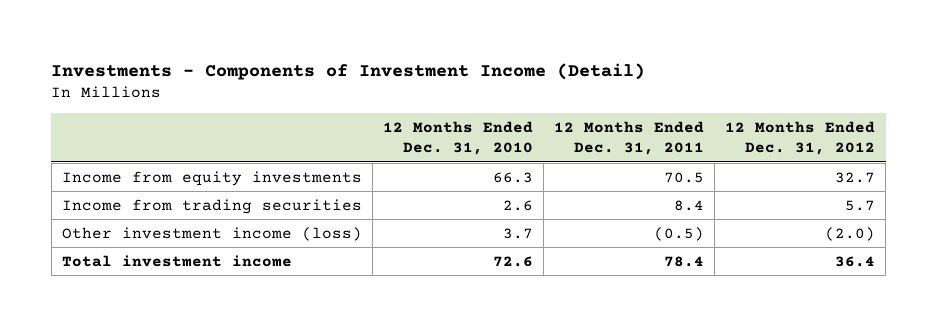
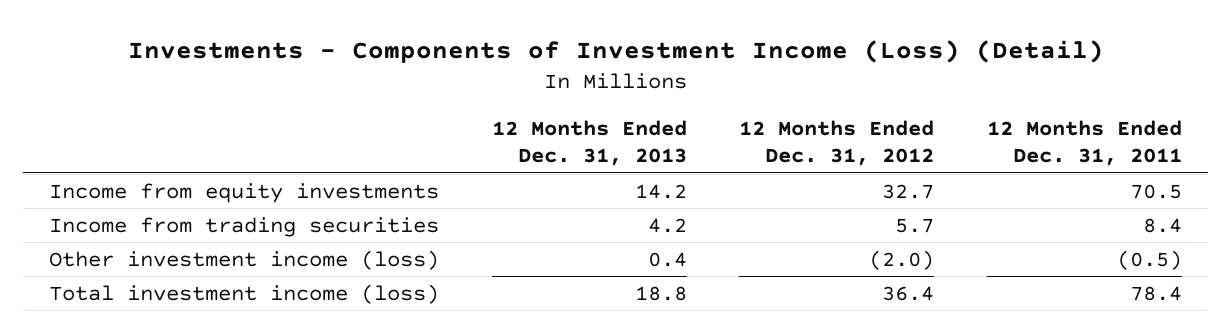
[51,62,646,80] Investments - Components of Investment Income (Detail) -> [127,40,1104,64] Investments - Components of Investment Income (Loss) (Detail)
[382,120,533,156] 12 Months Ended Dec. 31, 2010 -> none
none -> [491,119,687,167] 12 Months Ended Dec. 31, 2013
[61,254,292,267] Total investment income -> [49,283,440,304] Total investment income (loss)

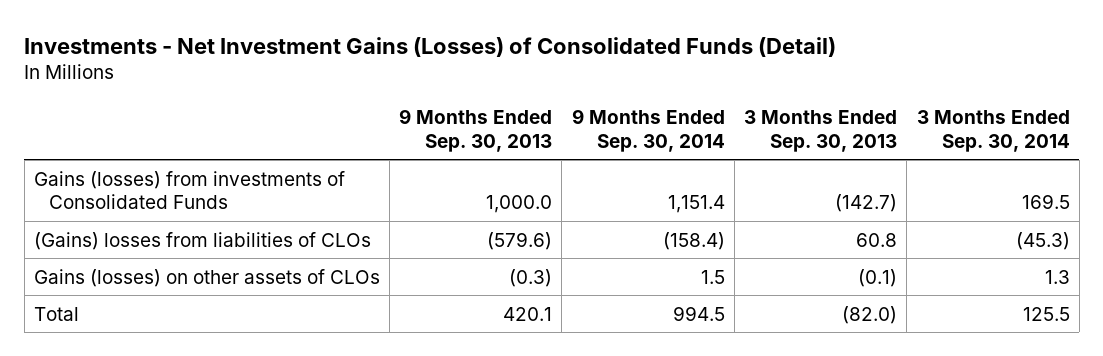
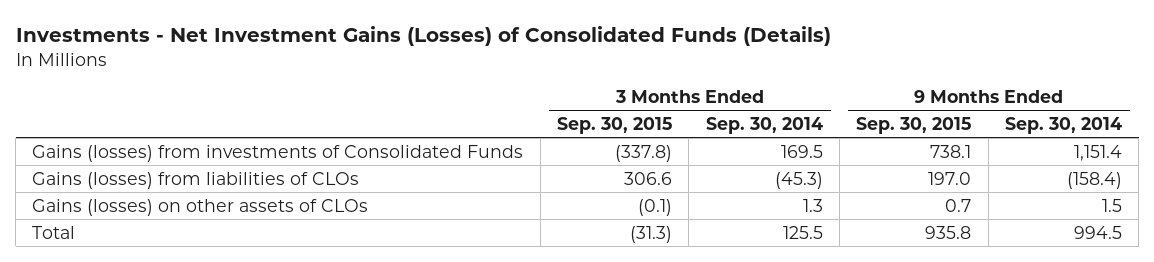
[24,36,837,57] Investments - Net Investment Gains (Losses) of Consolidated Funds (Detail) -> [15,26,831,47] Investments - Net Investment Gains (Losses) of Consolidated Funds (Details)
[399,108,553,152] 9 Months Ended Sep. 30, 2013 -> none
[744,109,898,152] 3 Months Ended Sep. 30, 2013 -> none
none -> [557,116,673,134] Sep. 30, 2015
none -> [856,116,972,134] Sep. 30, 2015
[33,231,371,250] (Gains) losses from liabilities of CLOs -> [32,171,360,189] Gains (losses) from liabilities of CLOs

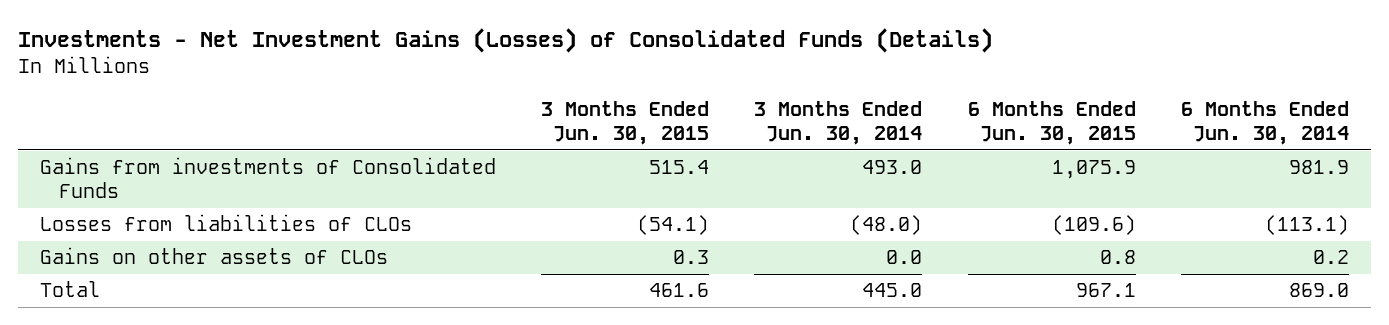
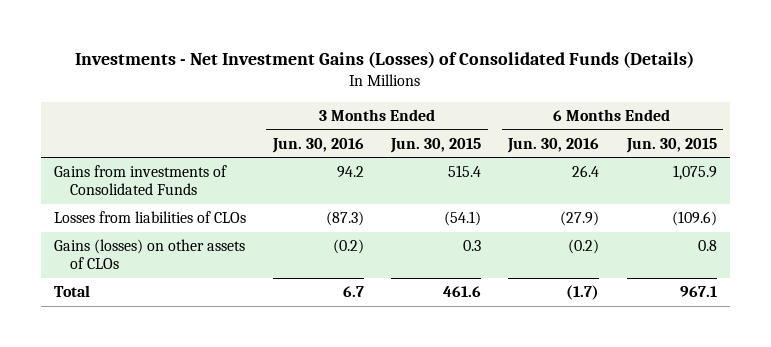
[754,100,923,146] 3 Months Ended Jun. 30, 2014 -> none
[1180,100,1349,146] 6 Months Ended Jun. 30, 2014 -> none
none -> [272,137,365,153] Jun. 30, 2016
none -> [507,137,600,153] Jun. 30, 2016
[40,247,389,265] Gains on other assets of CLOs -> [54,239,246,270] Gains (losses) on other assets of CLOs

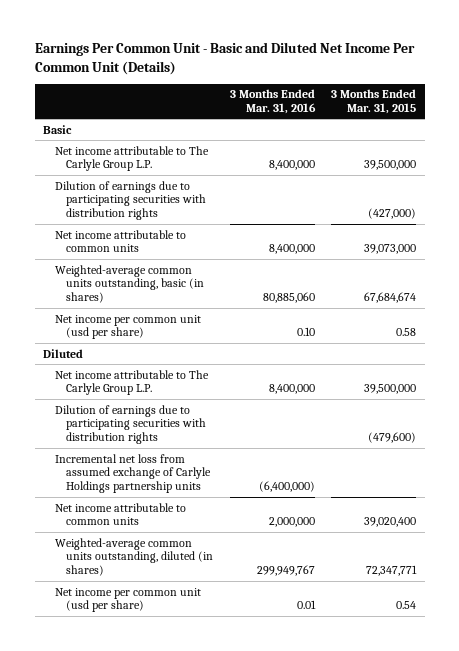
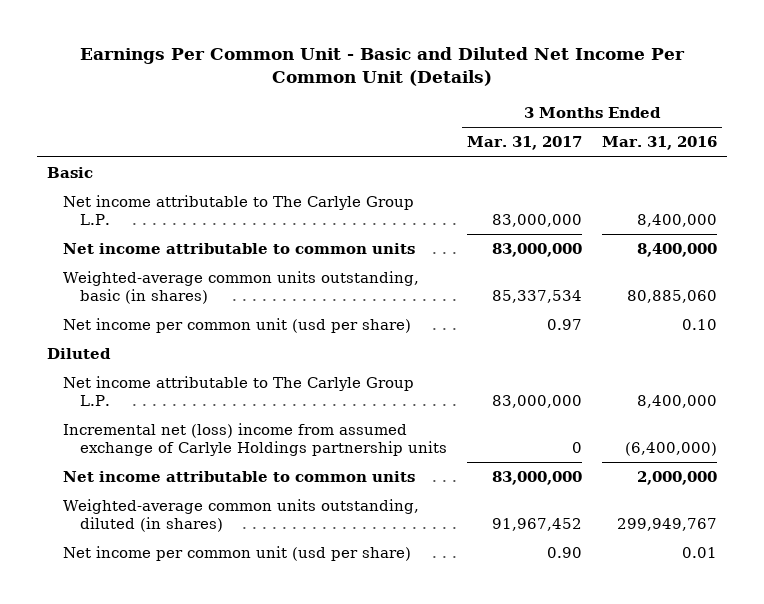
[331,89,417,114] 3 Months Ended Mar. 31, 2015 -> none
none -> [466,136,582,151] Mar. 31, 2017
[54,180,207,221] Dilution of earnings due to participating securities with distribution rights -> none
[54,404,207,445] Dilution of earnings due to participating securities with distribution rights -> none
[54,453,212,494] Incremental net loss from assumed exchange of Carlyle Holdings partnership units -> [63,423,447,456] Incremental net (loss) income from assumed exchange of Carlyle Holdings partnership units

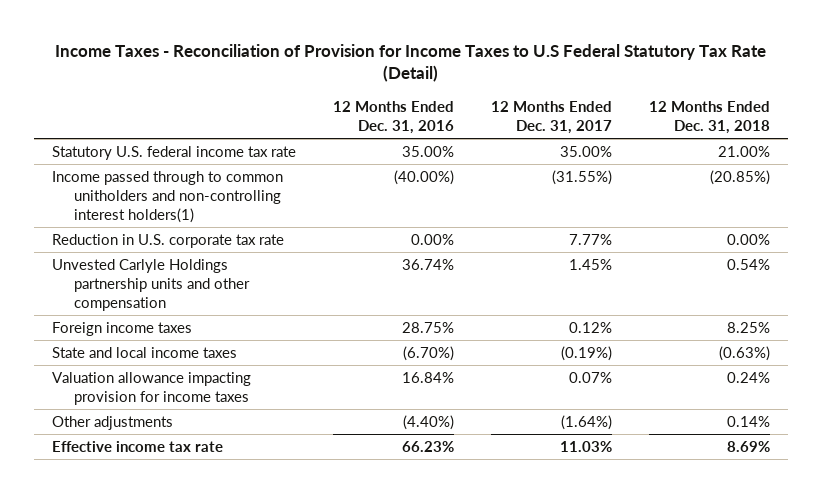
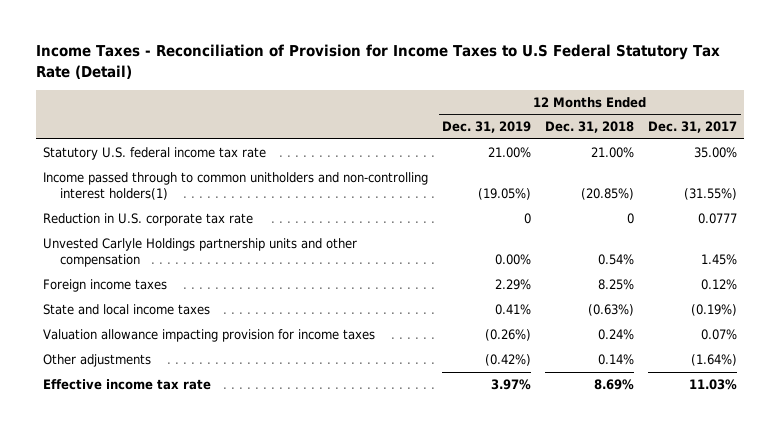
[333,100,455,134] 12 Months Ended Dec. 31, 2016 -> none
none -> [442,121,532,134] Dec. 31, 2019
[568,233,612,245] 7.77% -> [698,213,738,225] 0.0777
[726,233,770,245] 0.00% -> [627,213,635,225] 0

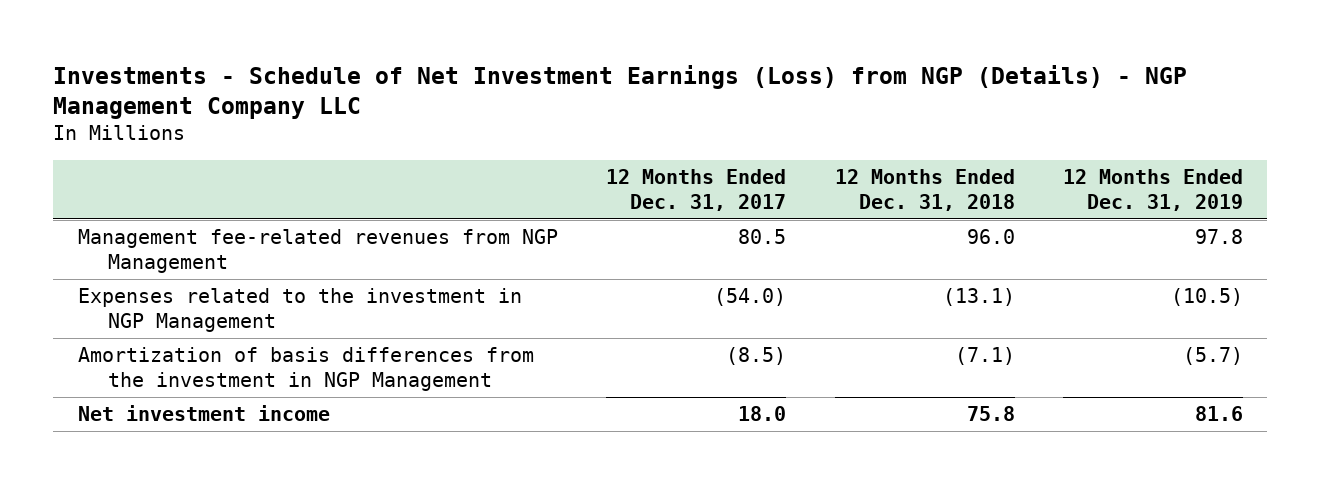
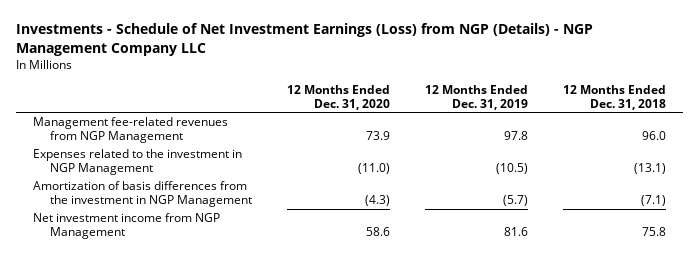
[606,168,787,211] 12 Months Ended Dec. 31, 2017 -> none
none -> [287,84,391,110] 12 Months Ended Dec. 31, 2020
[77,405,330,422] Net investment income -> [33,213,221,240] Net investment income from NGP Management

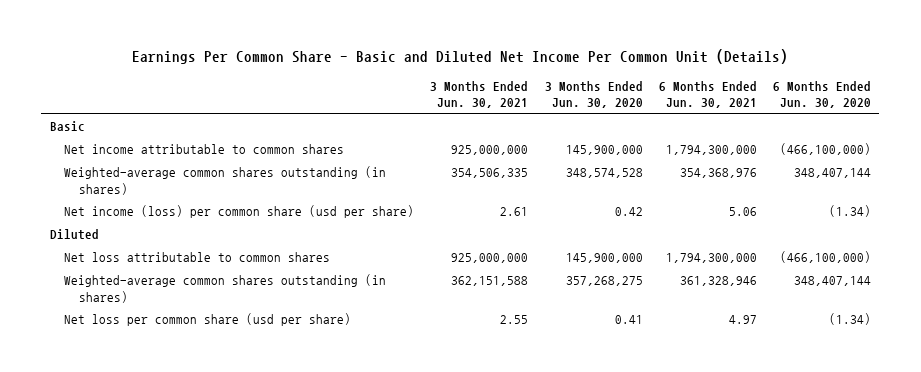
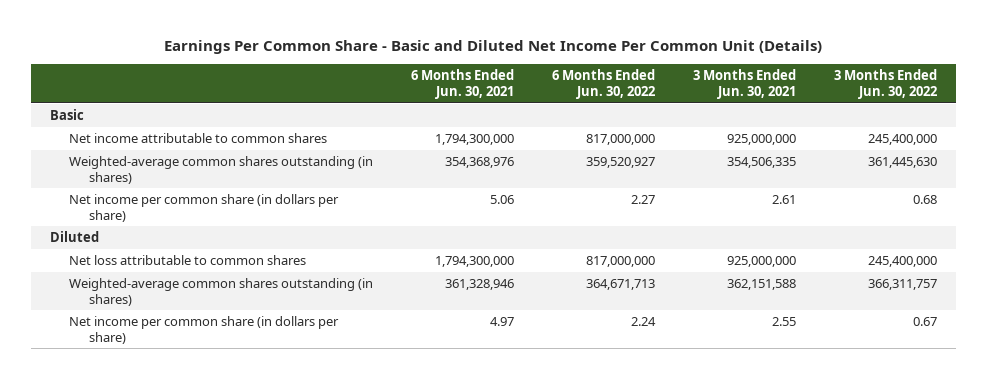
[544,80,643,109] 3 Months Ended Jun. 30, 2020 -> none
[773,80,872,109] 6 Months Ended Jun. 30, 2020 -> none
none -> [552,69,656,99] 6 Months Ended Jun. 30, 2022
none -> [833,69,937,99] 3 Months Ended Jun. 30, 2022
[64,205,415,219] Net income (loss) per common share (usd per share) -> [69,193,340,222] Net income per common share (in dollars per share)
[64,313,352,327] Net loss per common share (usd per share) -> [69,315,340,344] Net income per common share (in dollars per share)

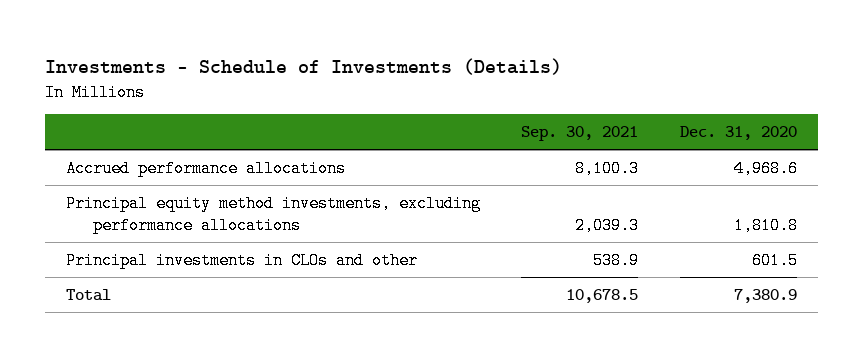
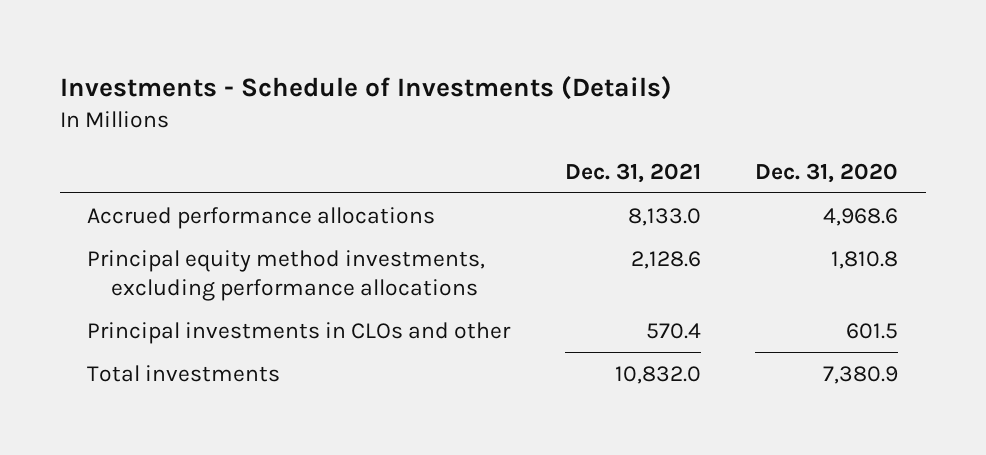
[521,126,639,142] Sep. 30, 2021 -> none
none -> [564,162,701,183] Dec. 31, 2021
[65,288,111,301] Total -> [87,364,281,382] Total investments

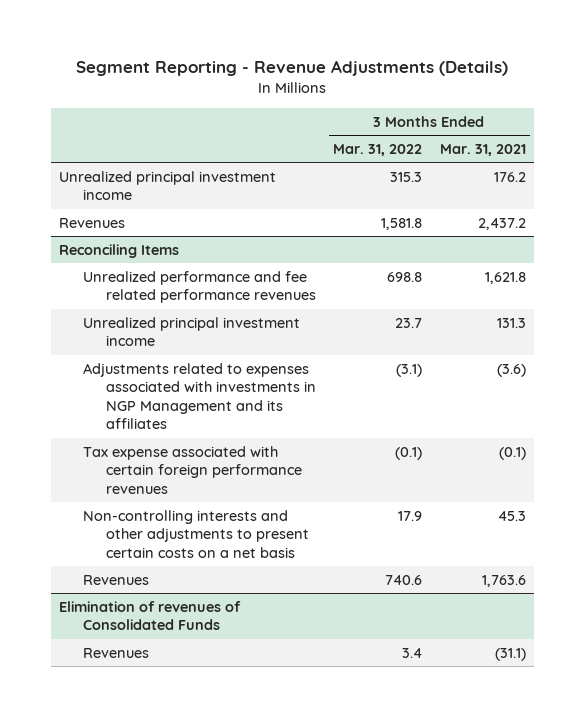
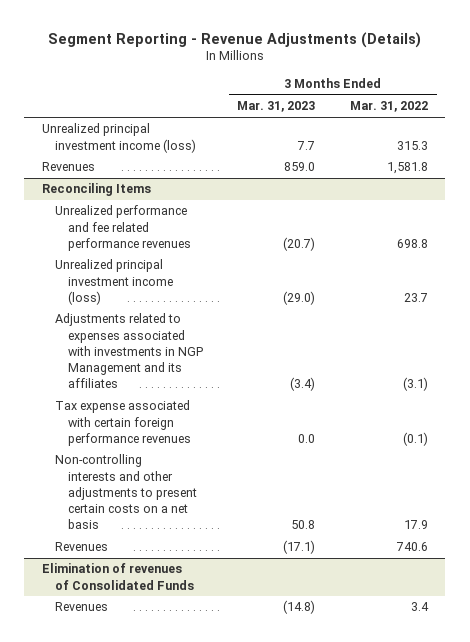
[439,143,526,156] Mar. 31, 2021 -> none
none -> [237,101,316,113] Mar. 31, 2023
[59,170,277,201] Unrealized principal investment income -> [41,123,196,153] Unrealized principal investment income (loss)
[82,316,300,347] Unrealized principal investment income -> [54,259,173,305] Unrealized principal investment income (loss)

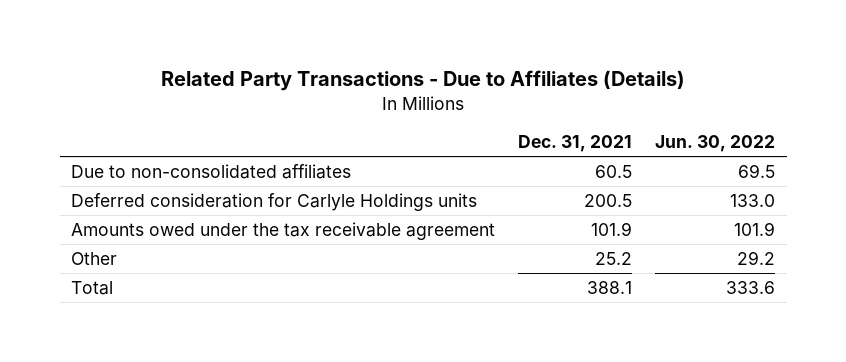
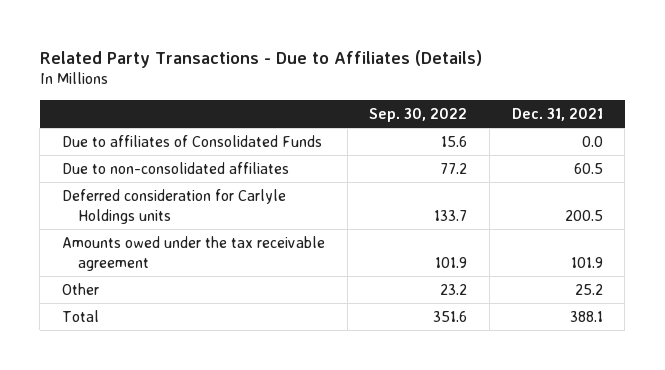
[655,135,776,153] Jun. 30, 2022 -> none
none -> [369,107,468,122] Sep. 30, 2022
none -> [62,134,323,147] Due to affiliates of Consolidated Funds

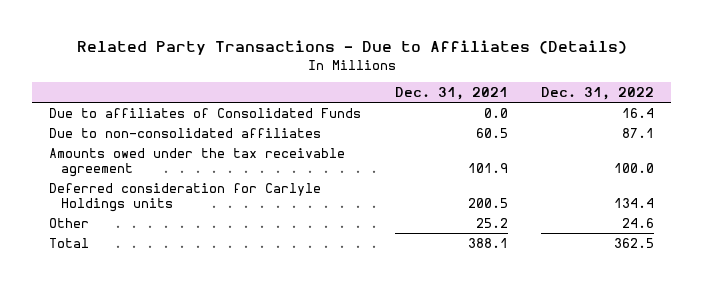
[369,107,468,122] Sep. 30, 2022 -> none
none -> [541,87,655,101] Dec. 31, 2022
[62,188,287,224] Deferred consideration for Carlyle Holdings units -> [49,182,322,212] Deferred consideration for Carlyle Holdings units

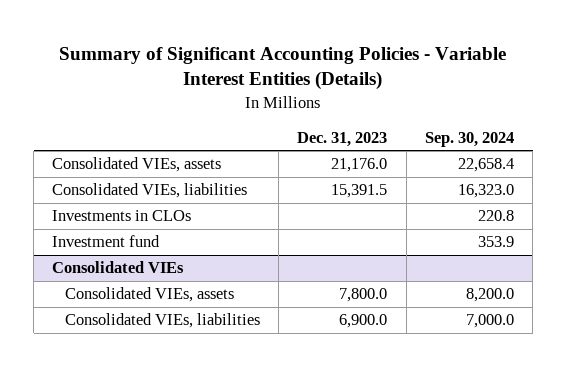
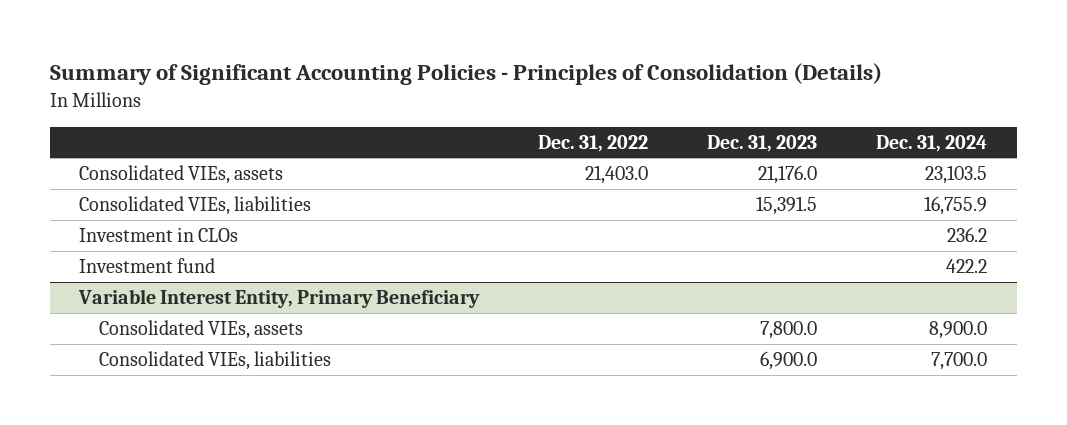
[59,46,507,91] Summary of Significant Accounting Policies - Variable Interest Entities (Details) -> [49,63,882,86] Summary of Significant Accounting Policies - Principles of Consolidation (Details)
[424,131,514,147] Sep. 30, 2024 -> none
none -> [538,134,649,152] Dec. 31, 2022
none -> [876,134,988,152] Dec. 31, 2024
[52,210,192,222] Investments in CLOs -> [79,227,239,243] Investment in CLOs
[52,261,185,274] Consolidated VIEs -> [78,289,481,309] Variable Interest Entity, Primary Beneficiary

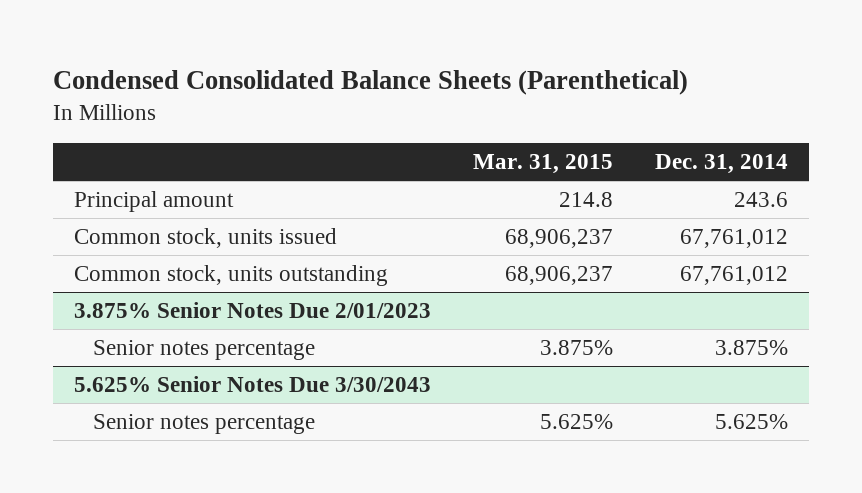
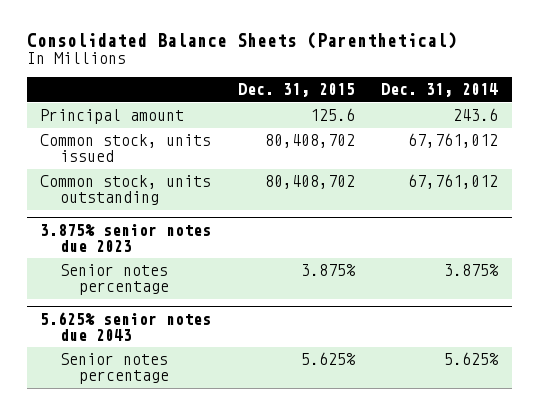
[52,69,688,95] Condensed Consolidated Balance Sheets (Parenthetical) -> [27,32,458,50] Consolidated Balance Sheets (Parenthetical)
[472,153,613,174] Mar. 31, 2015 -> none
none -> [237,83,355,98] Dec. 31, 2015
[73,302,431,319] 3.875% Senior Notes Due 2/01/2023 -> [40,224,212,252] 3.875% senior notes due 2023
[73,376,431,393] 5.625% Senior Notes Due 3/30/2043 -> [40,312,212,341] 5.625% senior notes due 2043

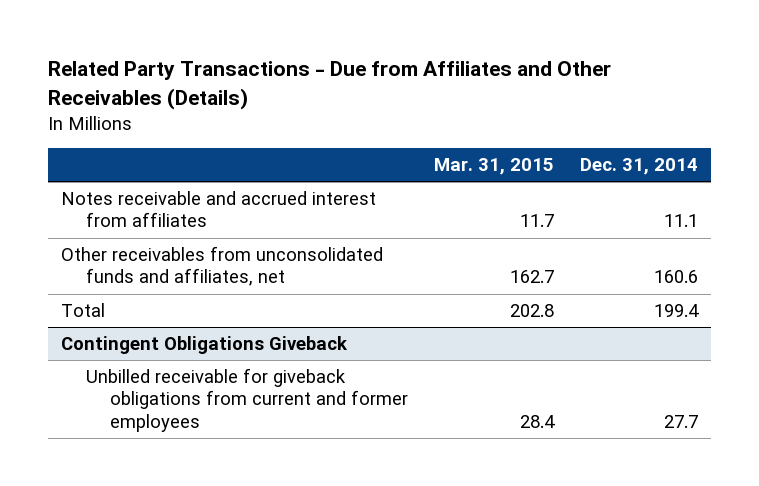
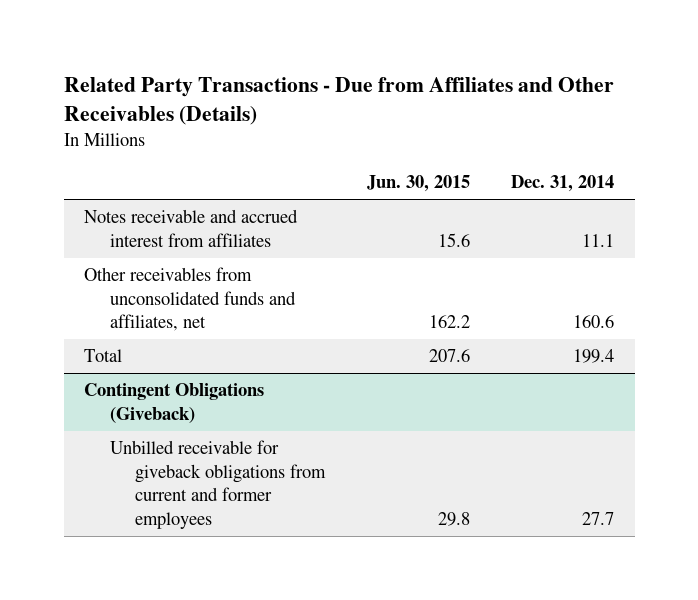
[434,158,555,176] Mar. 31, 2015 -> none
none -> [366,175,470,193] Jun. 30, 2015
[60,336,348,355] Contingent Obligations Giveback -> [84,383,265,423] Contingent Obligations (Giveback)

